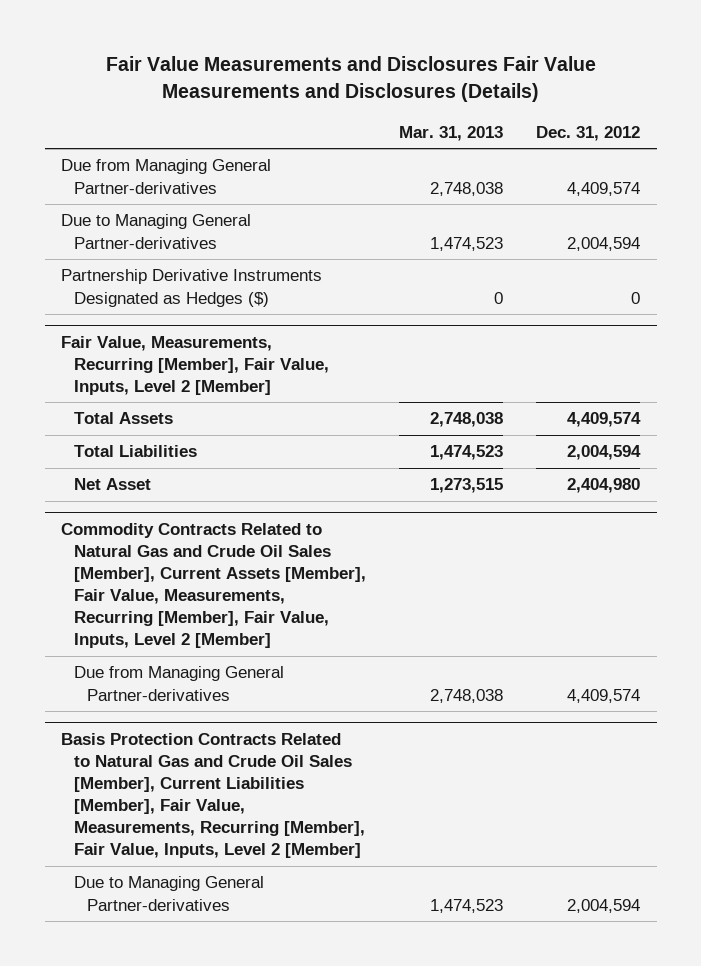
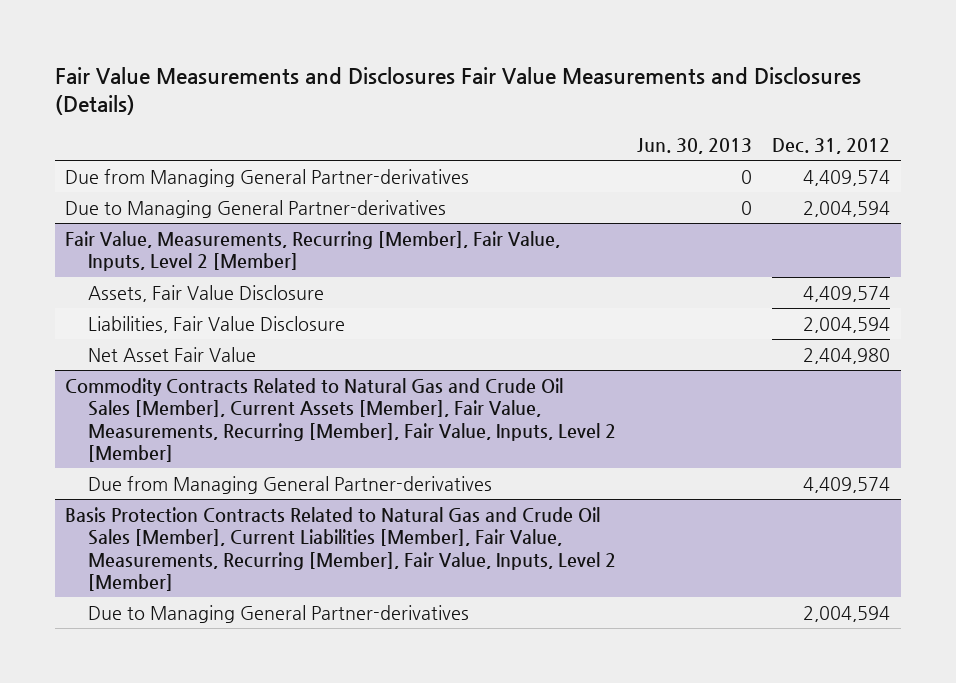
[398,125,503,141] Mar. 31, 2013 -> none
none -> [636,137,752,154] Jun. 30, 2013
[61,269,323,307] Partnership Derivative Instruments Designated as Hedges ($) -> none
[73,412,173,425] Total Assets -> [87,284,324,302] Assets, Fair Value Disclosure
[73,445,197,458] Total Liabilities -> [87,315,345,333] Liabilities, Fair Value Disclosure
[73,478,151,491] Net Asset -> [87,346,256,362] Net Asset Fair Value

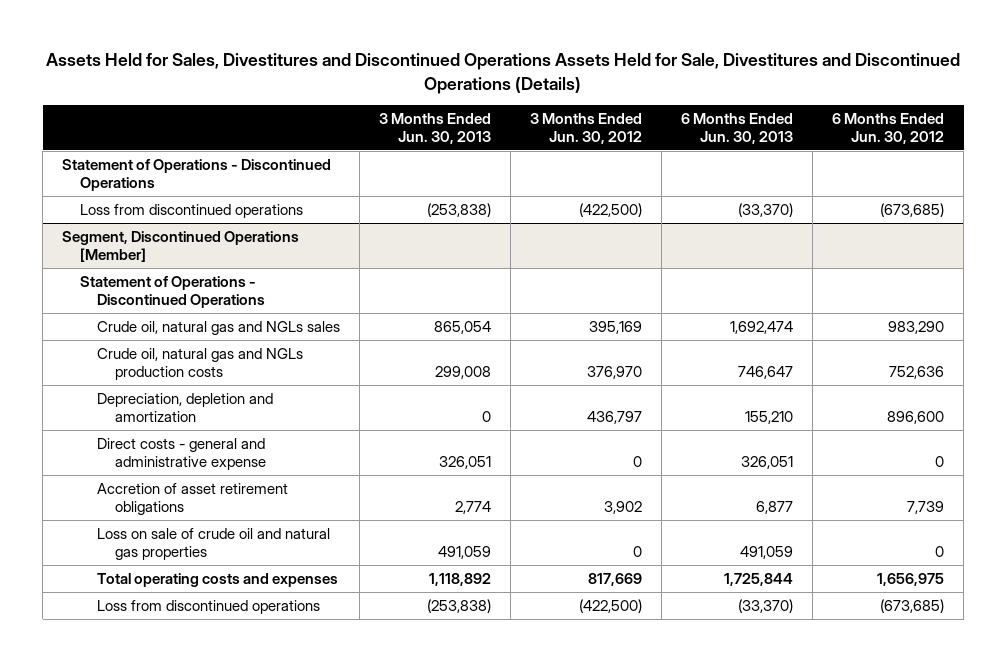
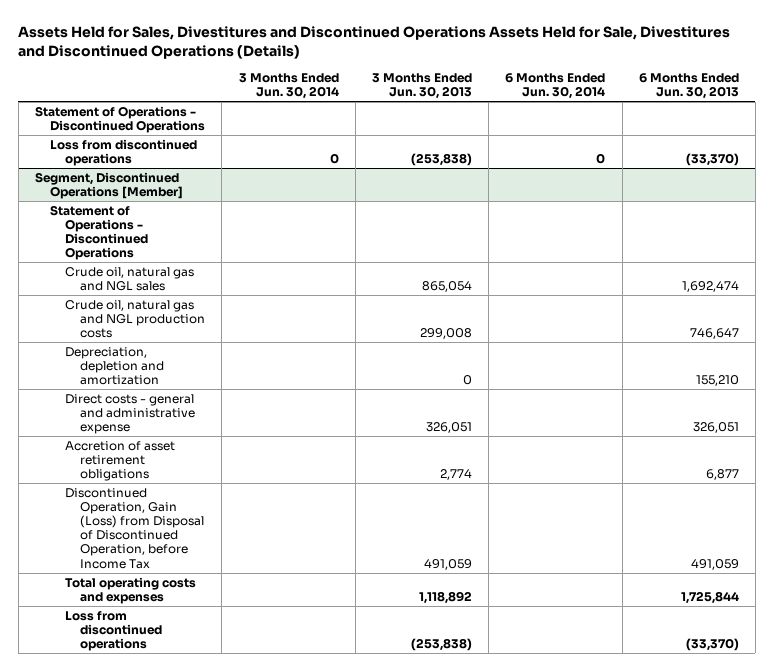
[530,112,643,145] 3 Months Ended Jun. 30, 2012 -> none
[832,112,945,145] 6 Months Ended Jun. 30, 2012 -> none
none -> [238,72,339,100] 3 Months Ended Jun. 30, 2014
none -> [505,72,606,100] 6 Months Ended Jun. 30, 2014
[97,320,341,335] Crude oil, natural gas and NGLs sales -> [65,266,195,292] Crude oil, natural gas and NGL sales
[97,347,304,381] Crude oil, natural gas and NGLs production costs -> [65,299,206,339] Crude oil, natural gas and NGL production costs
[97,527,331,561] Loss on sale of crude oil and natural gas properties -> [65,487,205,569] Discontinued Operation, Gain (Loss) from Disposal of Discontinued Operation, before Income Tax

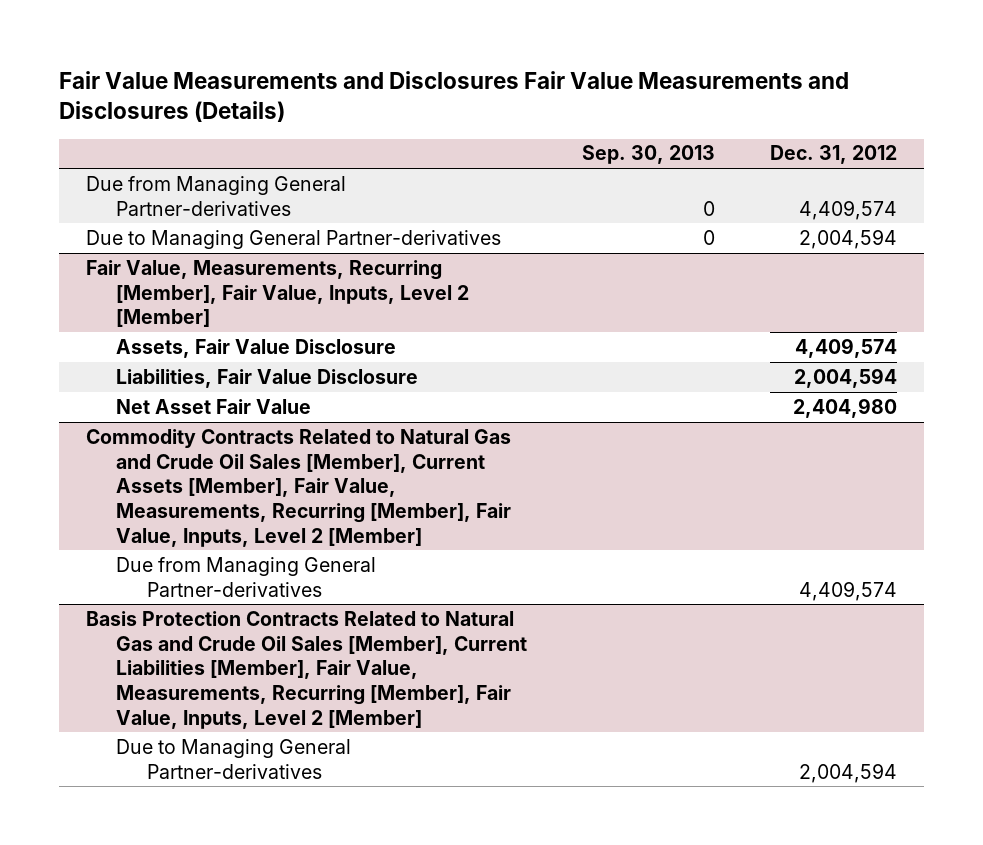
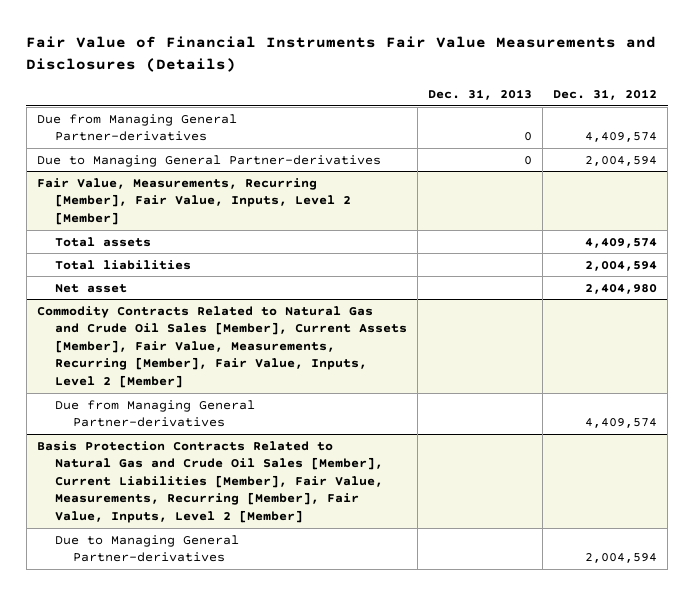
[59,71,850,123] Fair Value Measurements and Disclosures Fair Value Measurements and Disclosures (Details) -> [26,36,657,72] Fair Value of Financial Instruments Fair Value Measurements and Disclosures (Details)
[582,145,716,165] Sep. 30, 2013 -> none
none -> [428,89,533,101] Dec. 31, 2013
[116,338,397,358] Assets, Fair Value Disclosure -> [55,236,152,247] Total assets
[116,368,419,388] Liabilities, Fair Value Disclosure -> [55,259,192,270] Total liabilities
[116,398,312,414] Net Asset Fair Value -> [55,283,128,293] Net asset

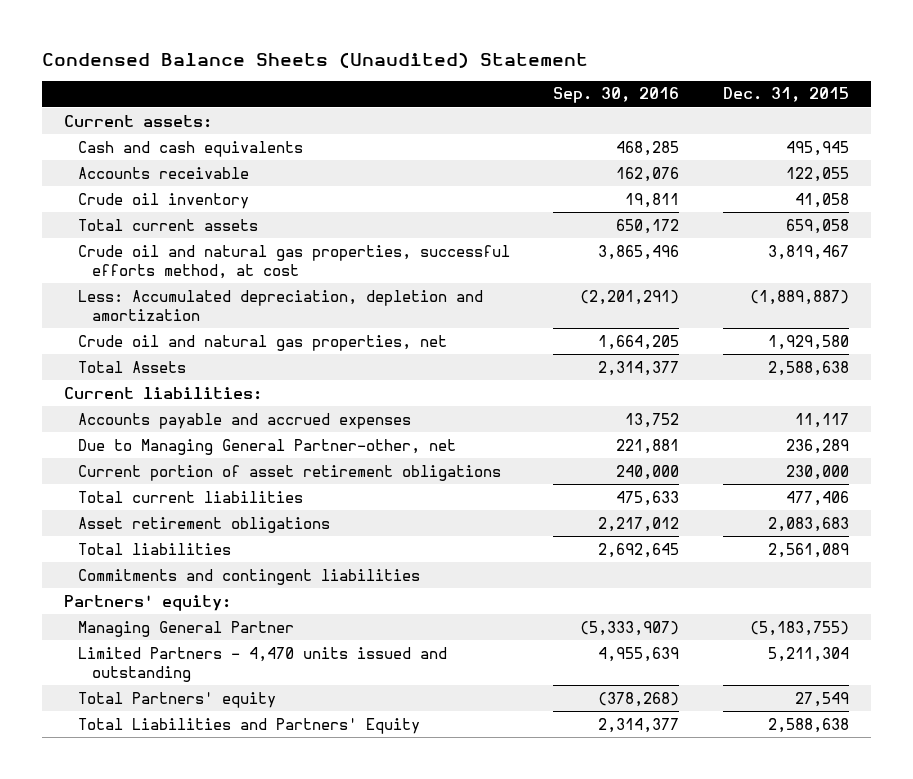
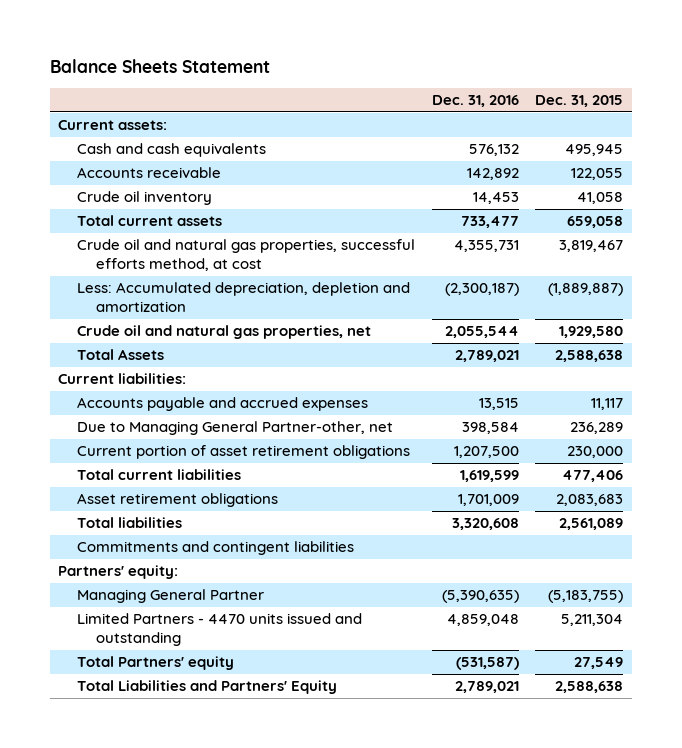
[42,51,589,68] Condensed Balance Sheets (Unaudited) Statement -> [49,59,270,74] Balance Sheets Statement
[553,87,680,104] Sep. 30, 2016 -> none
none -> [431,95,519,108] Dec. 31, 2016
[77,646,447,682] Limited Partners - 4,470 units issued and outstanding -> [76,613,362,647] Limited Partners - 4470 units issued and outstanding

